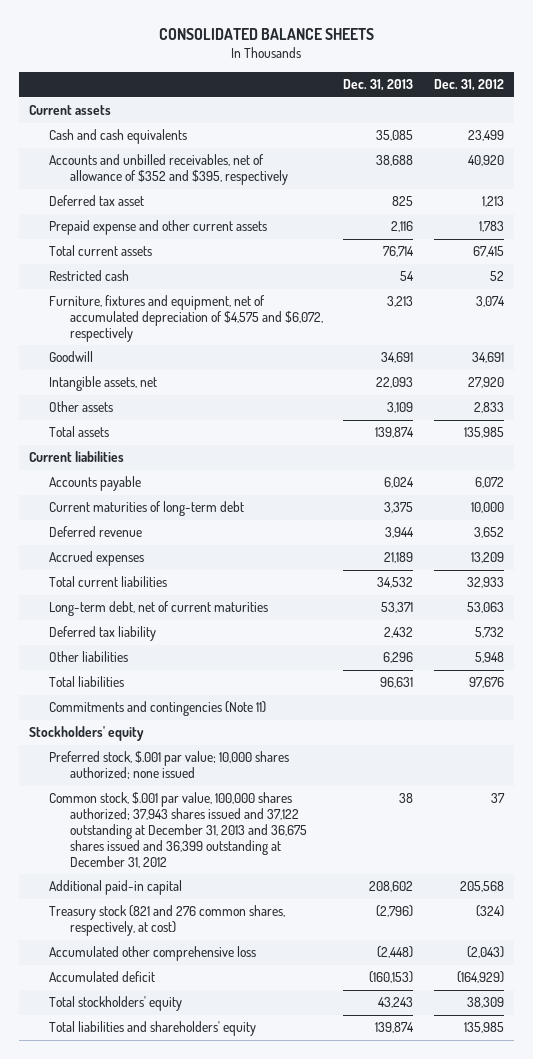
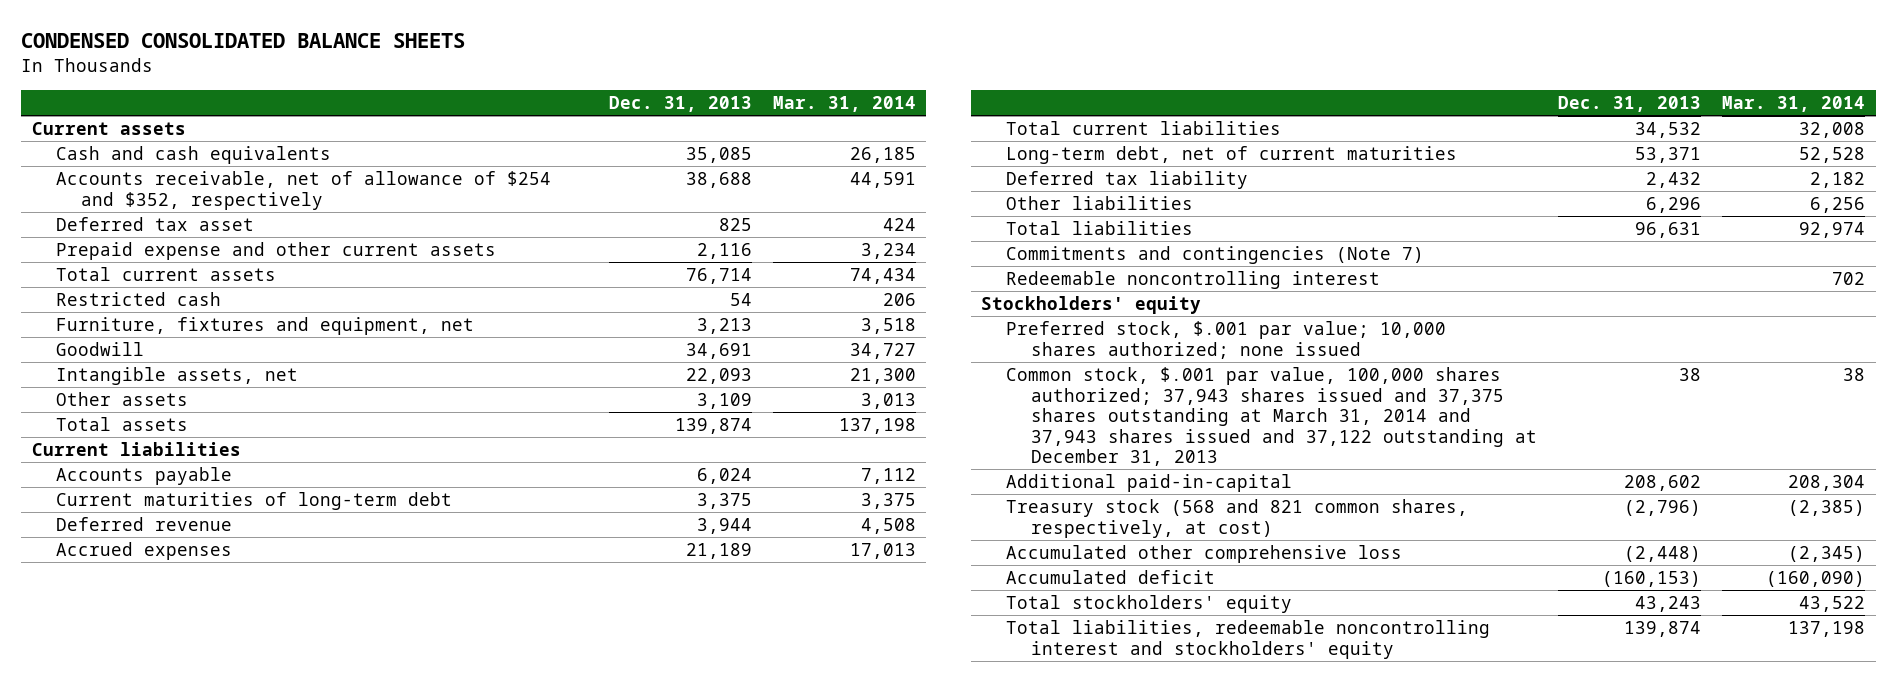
[159,28,375,41] CONSOLIDATED BALANCE SHEETS -> [20,33,465,49] CONDENSED CONSOLIDATED BALANCE SHEETS
[433,79,504,92] Dec. 31, 2012 -> none
none -> [772,95,916,112] Mar. 31, 2014
[49,154,288,186] Accounts and unbilled receivables, net of allowance of $352 and $395, respectively -> [56,170,552,210] Accounts receivable, net of allowance of $254 and $352, respectively
[49,295,323,342] Furniture, fixtures and equipment, net of accumulated depreciation of $4,575 and $6,072, respectively -> [56,316,475,335] Furniture, fixtures and equipment, net
[49,701,267,717] Commitments and contingencies (Note 11) -> [1006,245,1425,264] Commitments and contingencies (Note 7)
none -> [1006,270,1381,289] Redeemable noncontrolling interest
[49,792,307,868] Common stock, $.001 par value, 100,000 shares authorized; 37,943 shares issued and 37,122 outstanding at December 31, 2013 and 36,675 shares issued and 36,399 outstanding at December 31, 2012 -> [1006,366,1538,467] Common stock, $.001 par value, 100,000 shares authorized; 37,943 shares issued and 37,375 shares outstanding at March 31, 2014 and 37,943 shares issued and 37,122 outstanding at December 31, 2013
[49,880,183,896] Additional paid-in capital -> [1006,473,1293,492] Additional paid-in-capital
[49,905,286,937] Treasury stock (821 and 276 common shares, respectively, at cost) -> [1006,498,1469,538] Treasury stock (568 and 821 common shares, respectively, at cost)
[49,1021,257,1037] Total liabilities and shareholders' equity -> [1006,619,1491,659] Total liabilities, redeemable noncontrolling interest and stockholders' equity

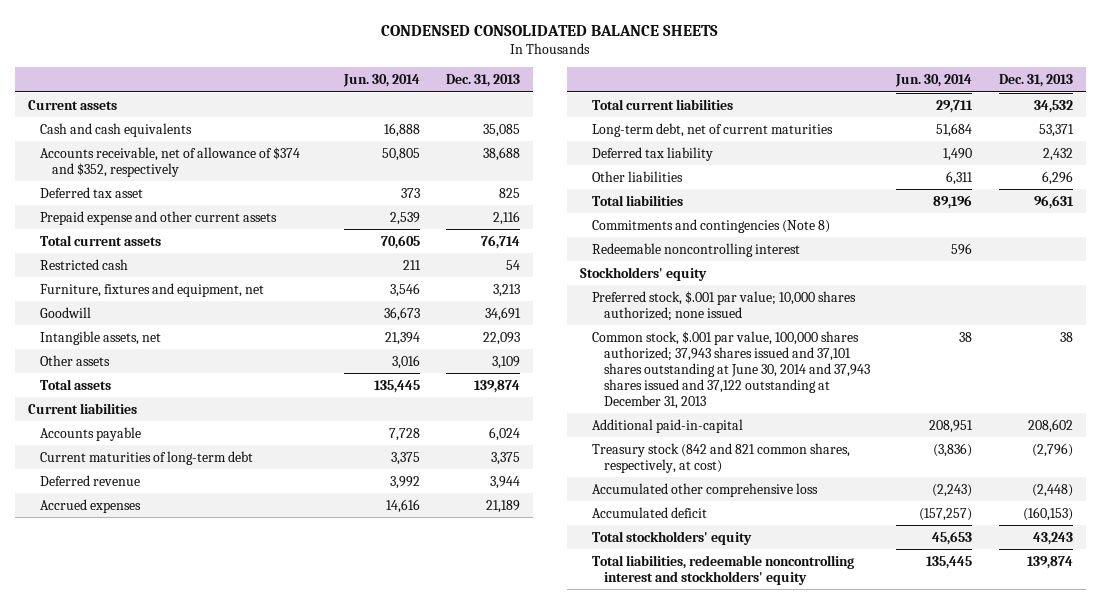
[772,95,916,112] Mar. 31, 2014 -> none
none -> [342,74,420,88] Jun. 30, 2014
[56,170,552,210] Accounts receivable, net of allowance of $254 and $352, respectively -> [39,146,300,177] Accounts receivable, net of allowance of $374 and $352, respectively
[1006,245,1425,264] Commitments and contingencies (Note 7) -> [592,218,831,233] Commitments and contingencies (Note 8)
[1006,366,1538,467] Common stock, $.001 par value, 100,000 shares authorized; 37,943 shares issued and 37,375 shares outstanding at March 31, 2014 and 37,943 shares issued and 37,122 outstanding at December 31, 2013 -> [592,330,870,409] Common stock, $.001 par value, 100,000 shares authorized; 37,943 shares issued and 37,101 shares outstanding at June 30, 2014 and 37,943 shares issued and 37,122 outstanding at December 31, 2013
[1006,498,1469,538] Treasury stock (568 and 821 common shares, respectively, at cost) -> [592,442,851,473] Treasury stock (842 and 821 common shares, respectively, at cost)

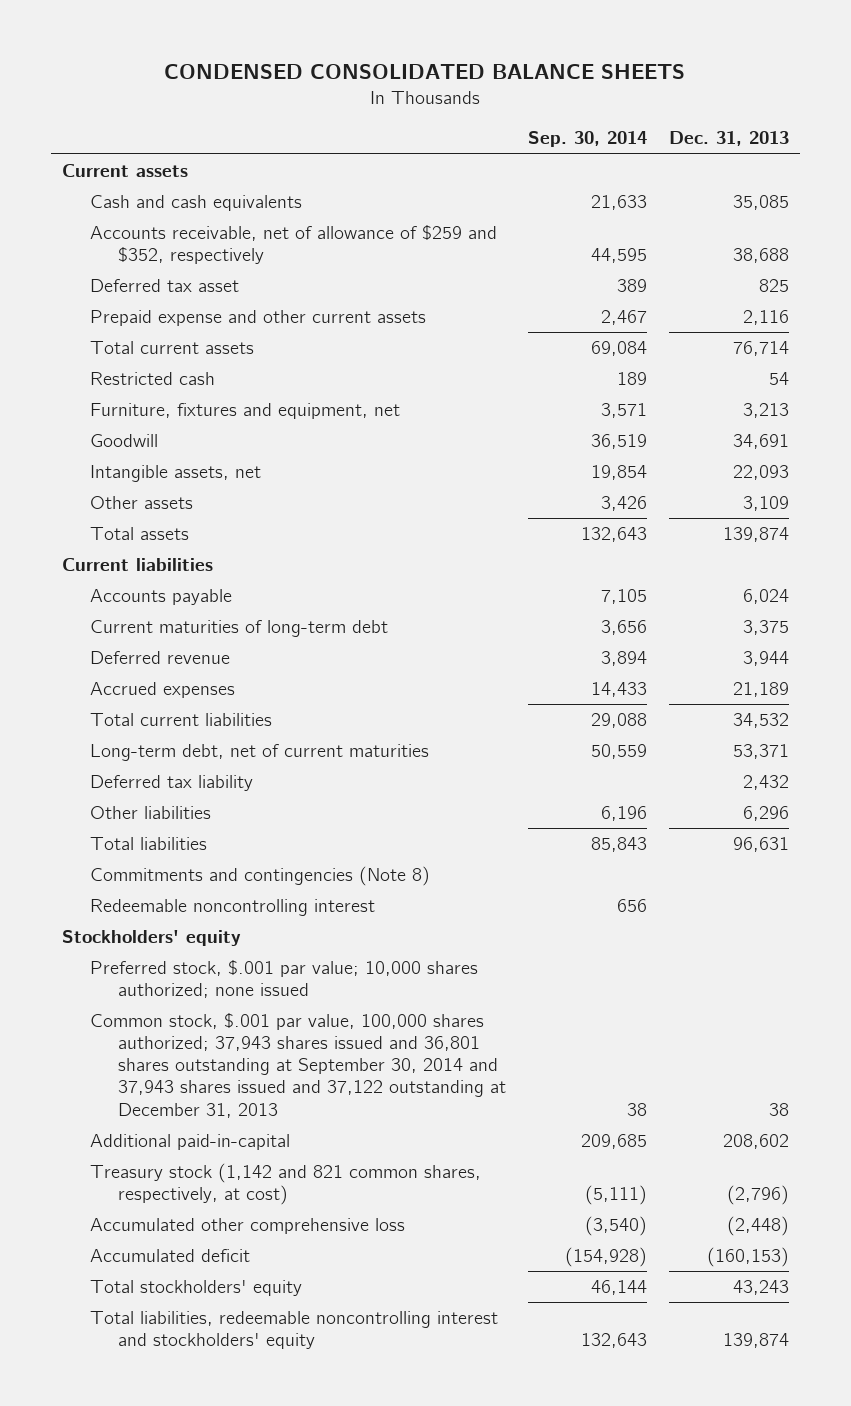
[342,74,420,88] Jun. 30, 2014 -> none
none -> [527,131,647,148] Sep. 30, 2014
[39,146,300,177] Accounts receivable, net of allowance of $374 and $352, respectively -> [90,224,498,265] Accounts receivable, net of allowance of $259 and $352, respectively
[592,330,870,409] Common stock, $.001 par value, 100,000 shares authorized; 37,943 shares issued and 37,101 shares outstanding at June 30, 2014 and 37,943 shares issued and 37,122 outstanding at December 31, 2013 -> [90,1012,507,1118] Common stock, $.001 par value, 100,000 shares authorized; 37,943 shares issued and 36,801 shares outstanding at September 30, 2014 and 37,943 shares issued and 37,122 outstanding at December 31, 2013
[592,442,851,473] Treasury stock (842 and 821 common shares, respectively, at cost) -> [90,1162,482,1206] Treasury stock (1,142 and 821 common shares, respectively, at cost)

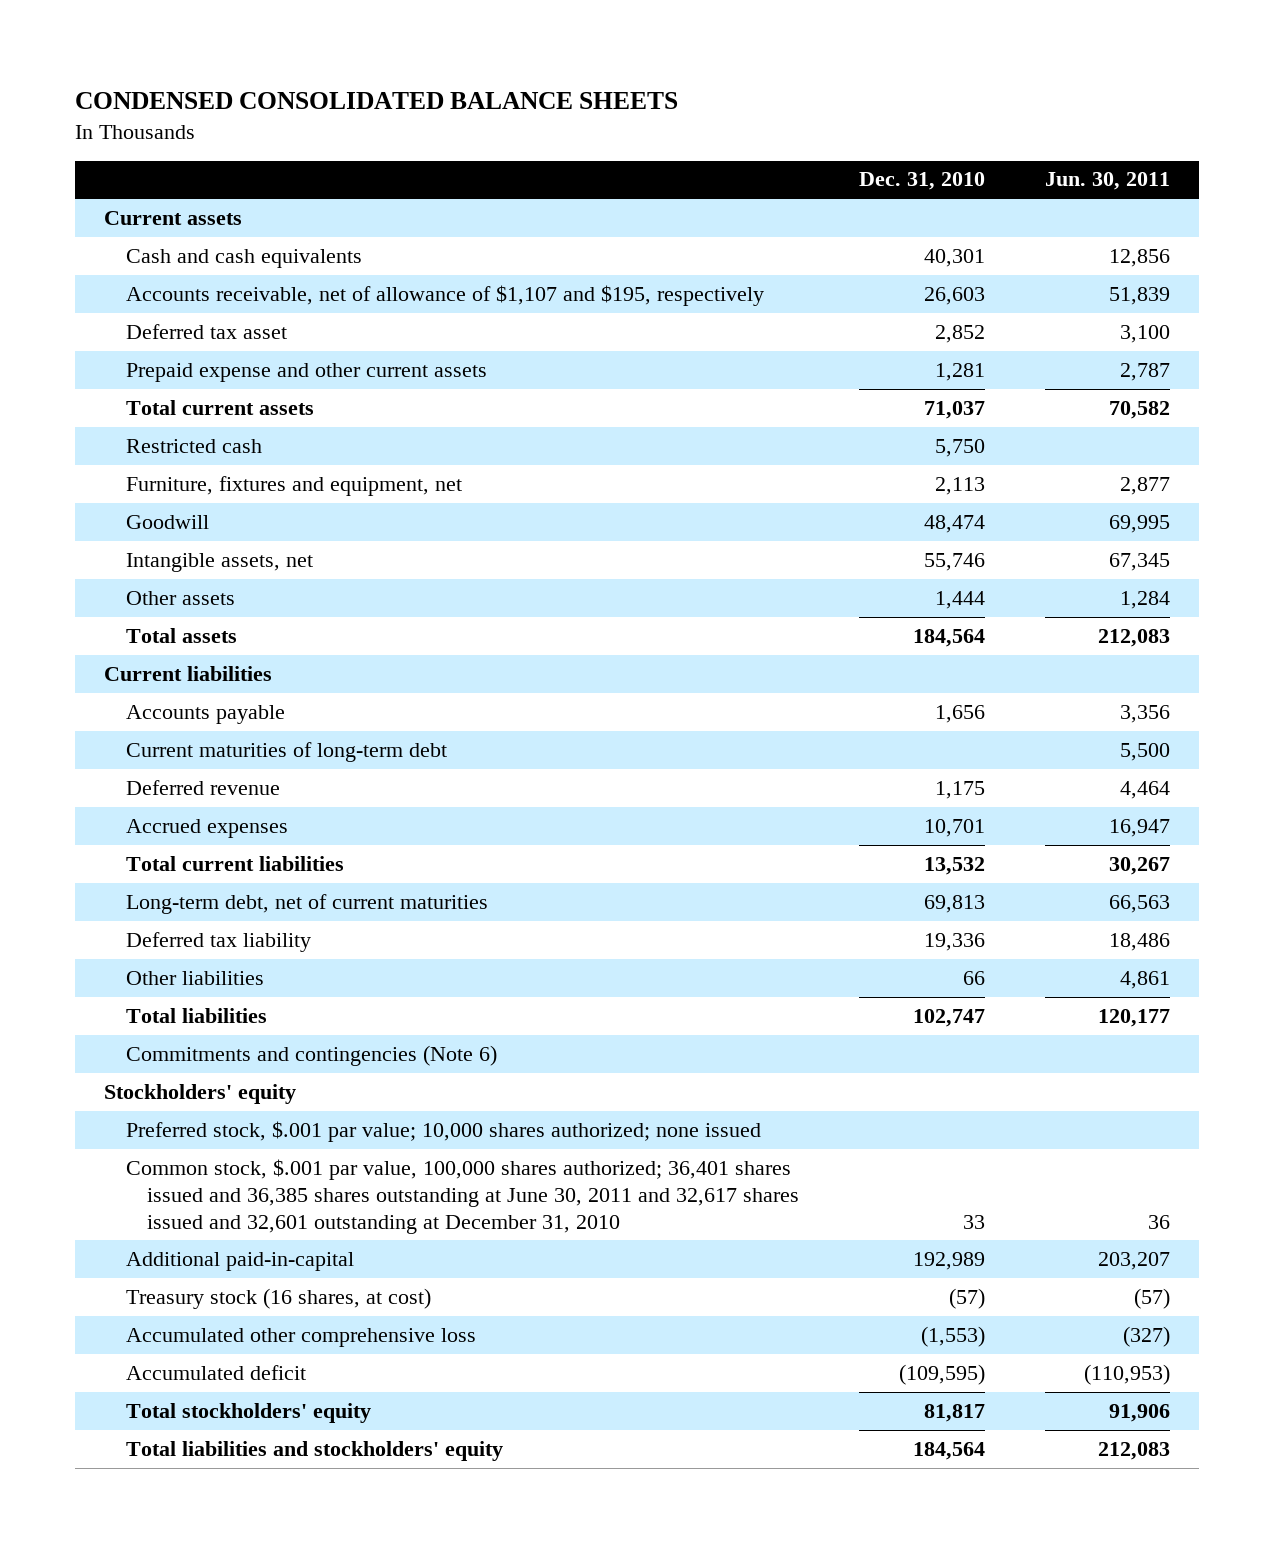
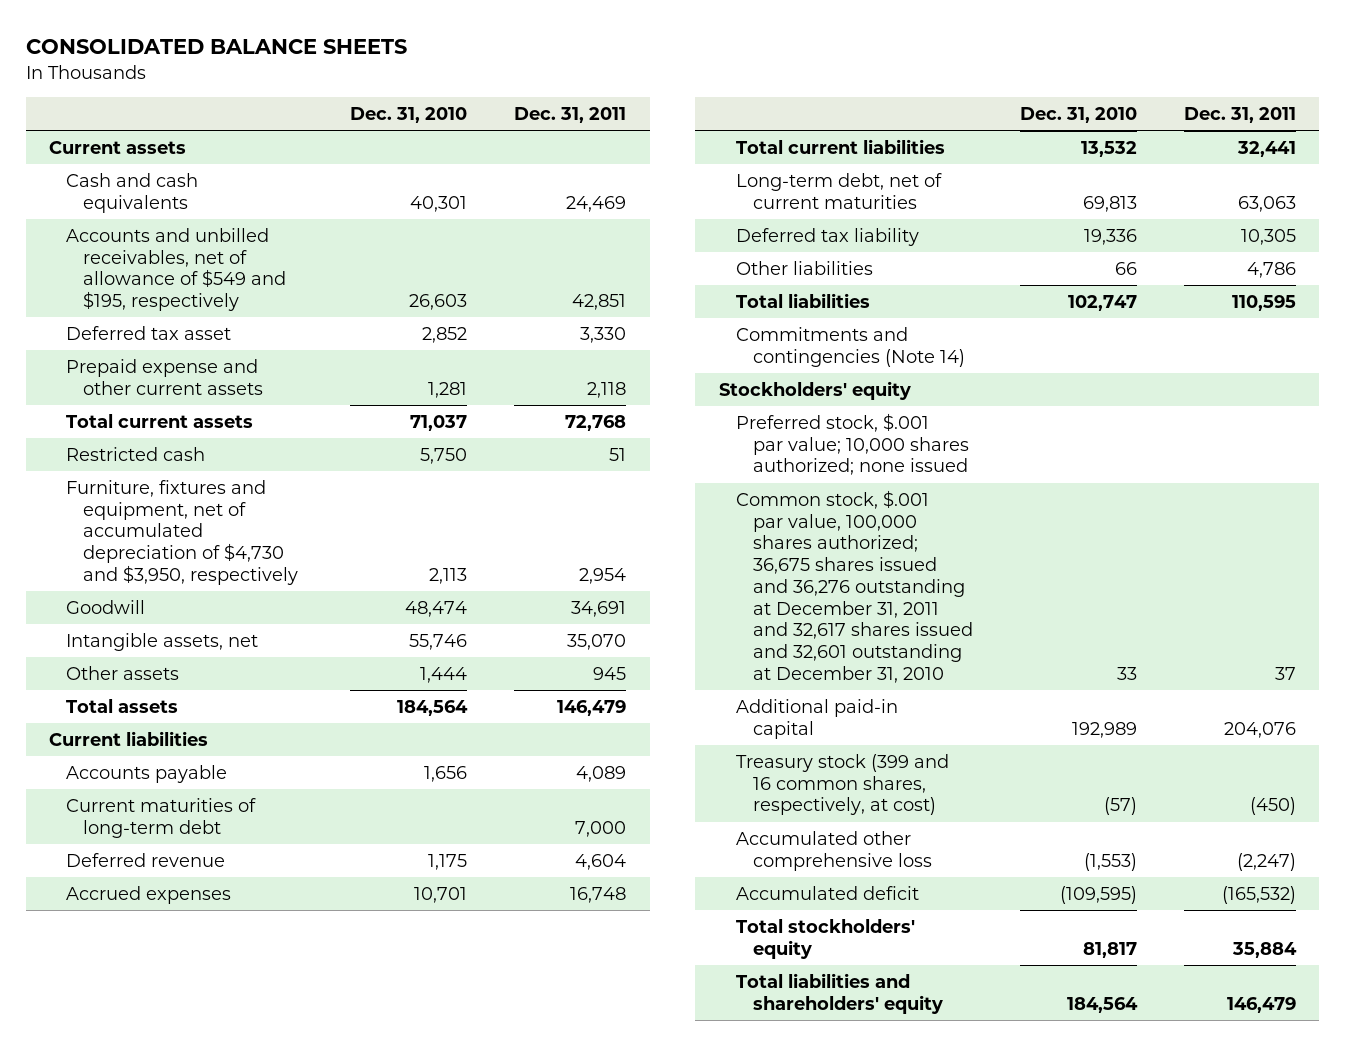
[74,91,678,109] CONDENSED CONSOLIDATED BALANCE SHEETS -> [25,38,407,54] CONSOLIDATED BALANCE SHEETS
[1044,172,1170,191] Jun. 30, 2011 -> none
none -> [514,106,627,123] Dec. 31, 2011
[125,284,764,306] Accounts receivable, net of allowance of $1,107 and $195, respectively -> [66,228,287,312] Accounts and unbilled receivables, net of allowance of $549 and $195, respectively
[125,475,462,496] Furniture, fixtures and equipment, net -> [66,480,299,585] Furniture, fixtures and equipment, net of accumulated depreciation of $4,730 and $3,950, respectively
[125,1044,497,1066] Commitments and contingencies (Note 6) -> [735,327,965,367] Commitments and contingencies (Note 14)
[125,1158,800,1234] Common stock, $.001 par value, 100,000 shares authorized; 36,401 shares issued and 36,385 shares outstanding at June 30, 2011 and 32,617 shares issued and 32,601 outstanding at December 31, 2010 -> [735,490,973,683] Common stock, $.001 par value, 100,000 shares authorized; 36,675 shares issued and 36,276 outstanding at December 31, 2011 and 32,617 shares issued and 32,601 outstanding at December 31, 2010
[125,1251,354,1271] Additional paid-in-capital -> [735,699,898,739] Additional paid-in capital
[125,1287,431,1309] Treasury stock (16 shares, at cost) -> [735,754,949,816] Treasury stock (399 and 16 common shares, respectively, at cost)
[125,1440,503,1461] Total liabilities and stockholders' equity -> [735,973,943,1014] Total liabilities and shareholders' equity

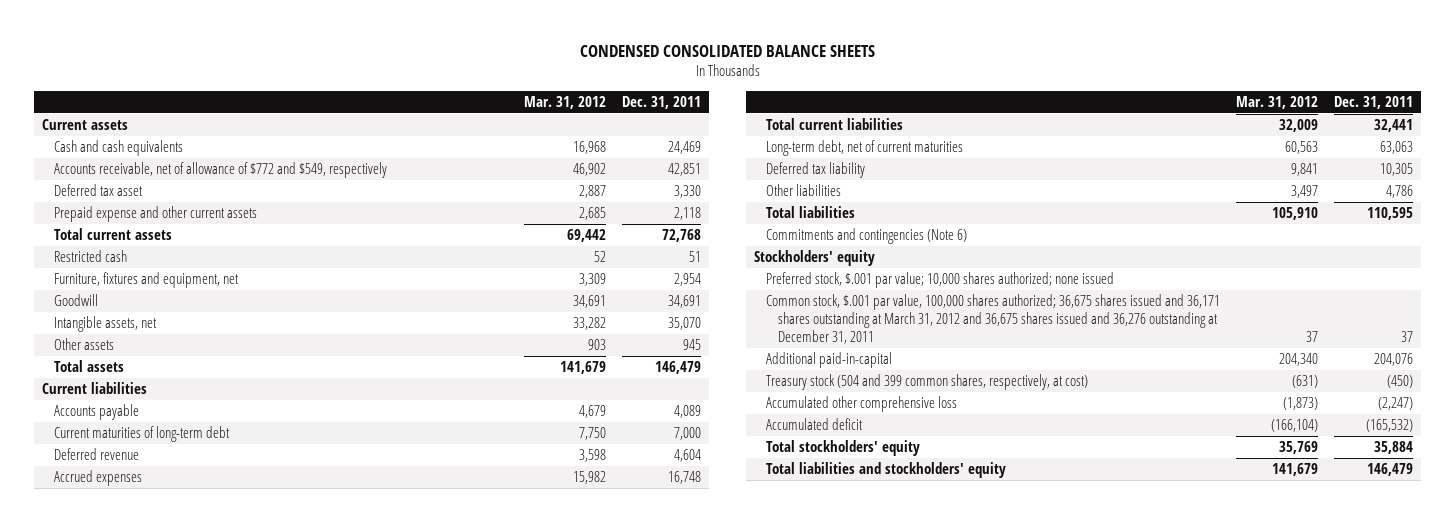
[25,38,407,54] CONSOLIDATED BALANCE SHEETS -> [579,44,875,57] CONDENSED CONSOLIDATED BALANCE SHEETS
[350,106,468,123] Dec. 31, 2010 -> none
none -> [524,96,607,110] Mar. 31, 2012
[66,228,287,312] Accounts and unbilled receivables, net of allowance of $549 and $195, respectively -> [54,162,388,179] Accounts receivable, net of allowance of $772 and $549, respectively
[66,480,299,585] Furniture, fixtures and equipment, net of accumulated depreciation of $4,730 and $3,950, respectively -> [54,272,240,289] Furniture, fixtures and equipment, net
[735,327,965,367] Commitments and contingencies (Note 14) -> [766,228,968,245] Commitments and contingencies (Note 6)
[735,490,973,683] Common stock, $.001 par value, 100,000 shares authorized; 36,675 shares issued and 36,276 outstanding at December 31, 2011 and 32,617 shares issued and 32,601 outstanding at December 31, 2010 -> [766,294,1221,345] Common stock, $.001 par value, 100,000 shares authorized; 36,675 shares issued and 36,171 shares outstanding at March 31, 2012 and 36,675 shares issued and 36,276 outstanding at December 31, 2011
[735,699,898,739] Additional paid-in capital -> [766,352,893,369] Additional paid-in-capital
[735,754,949,816] Treasury stock (399 and 16 common shares, respectively, at cost) -> [766,374,1089,391] Treasury stock (504 and 399 common shares, respectively, at cost)
[735,973,943,1014] Total liabilities and shareholders' equity -> [766,462,1007,479] Total liabilities and stockholders' equity

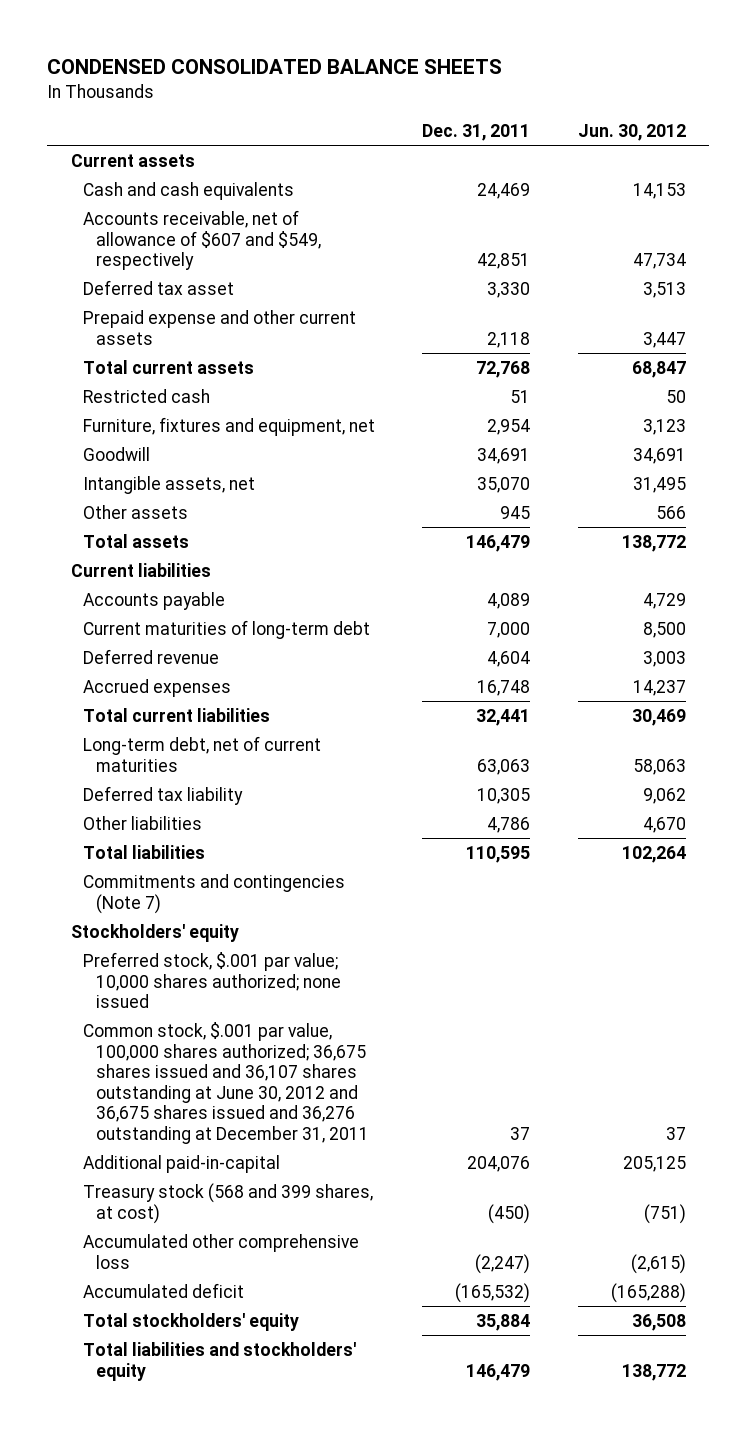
[524,96,607,110] Mar. 31, 2012 -> none
none -> [577,123,686,141] Jun. 30, 2012
[54,162,388,179] Accounts receivable, net of allowance of $772 and $549, respectively -> [83,209,321,271] Accounts receivable, net of allowance of $607 and $549, respectively
[766,228,968,245] Commitments and contingencies (Note 6) -> [83,873,346,914] Commitments and contingencies (Note 7)
[766,294,1221,345] Common stock, $.001 par value, 100,000 shares authorized; 36,675 shares issued and 36,171 shares outstanding at March 31, 2012 and 36,675 shares issued and 36,276 outstanding at December 31, 2011 -> [83,1021,369,1144] Common stock, $.001 par value, 100,000 shares authorized; 36,675 shares issued and 36,107 shares outstanding at June 30, 2012 and 36,675 shares issued and 36,276 outstanding at December 31, 2011
[766,374,1089,391] Treasury stock (504 and 399 common shares, respectively, at cost) -> [83,1182,374,1224] Treasury stock (568 and 399 shares, at cost)

